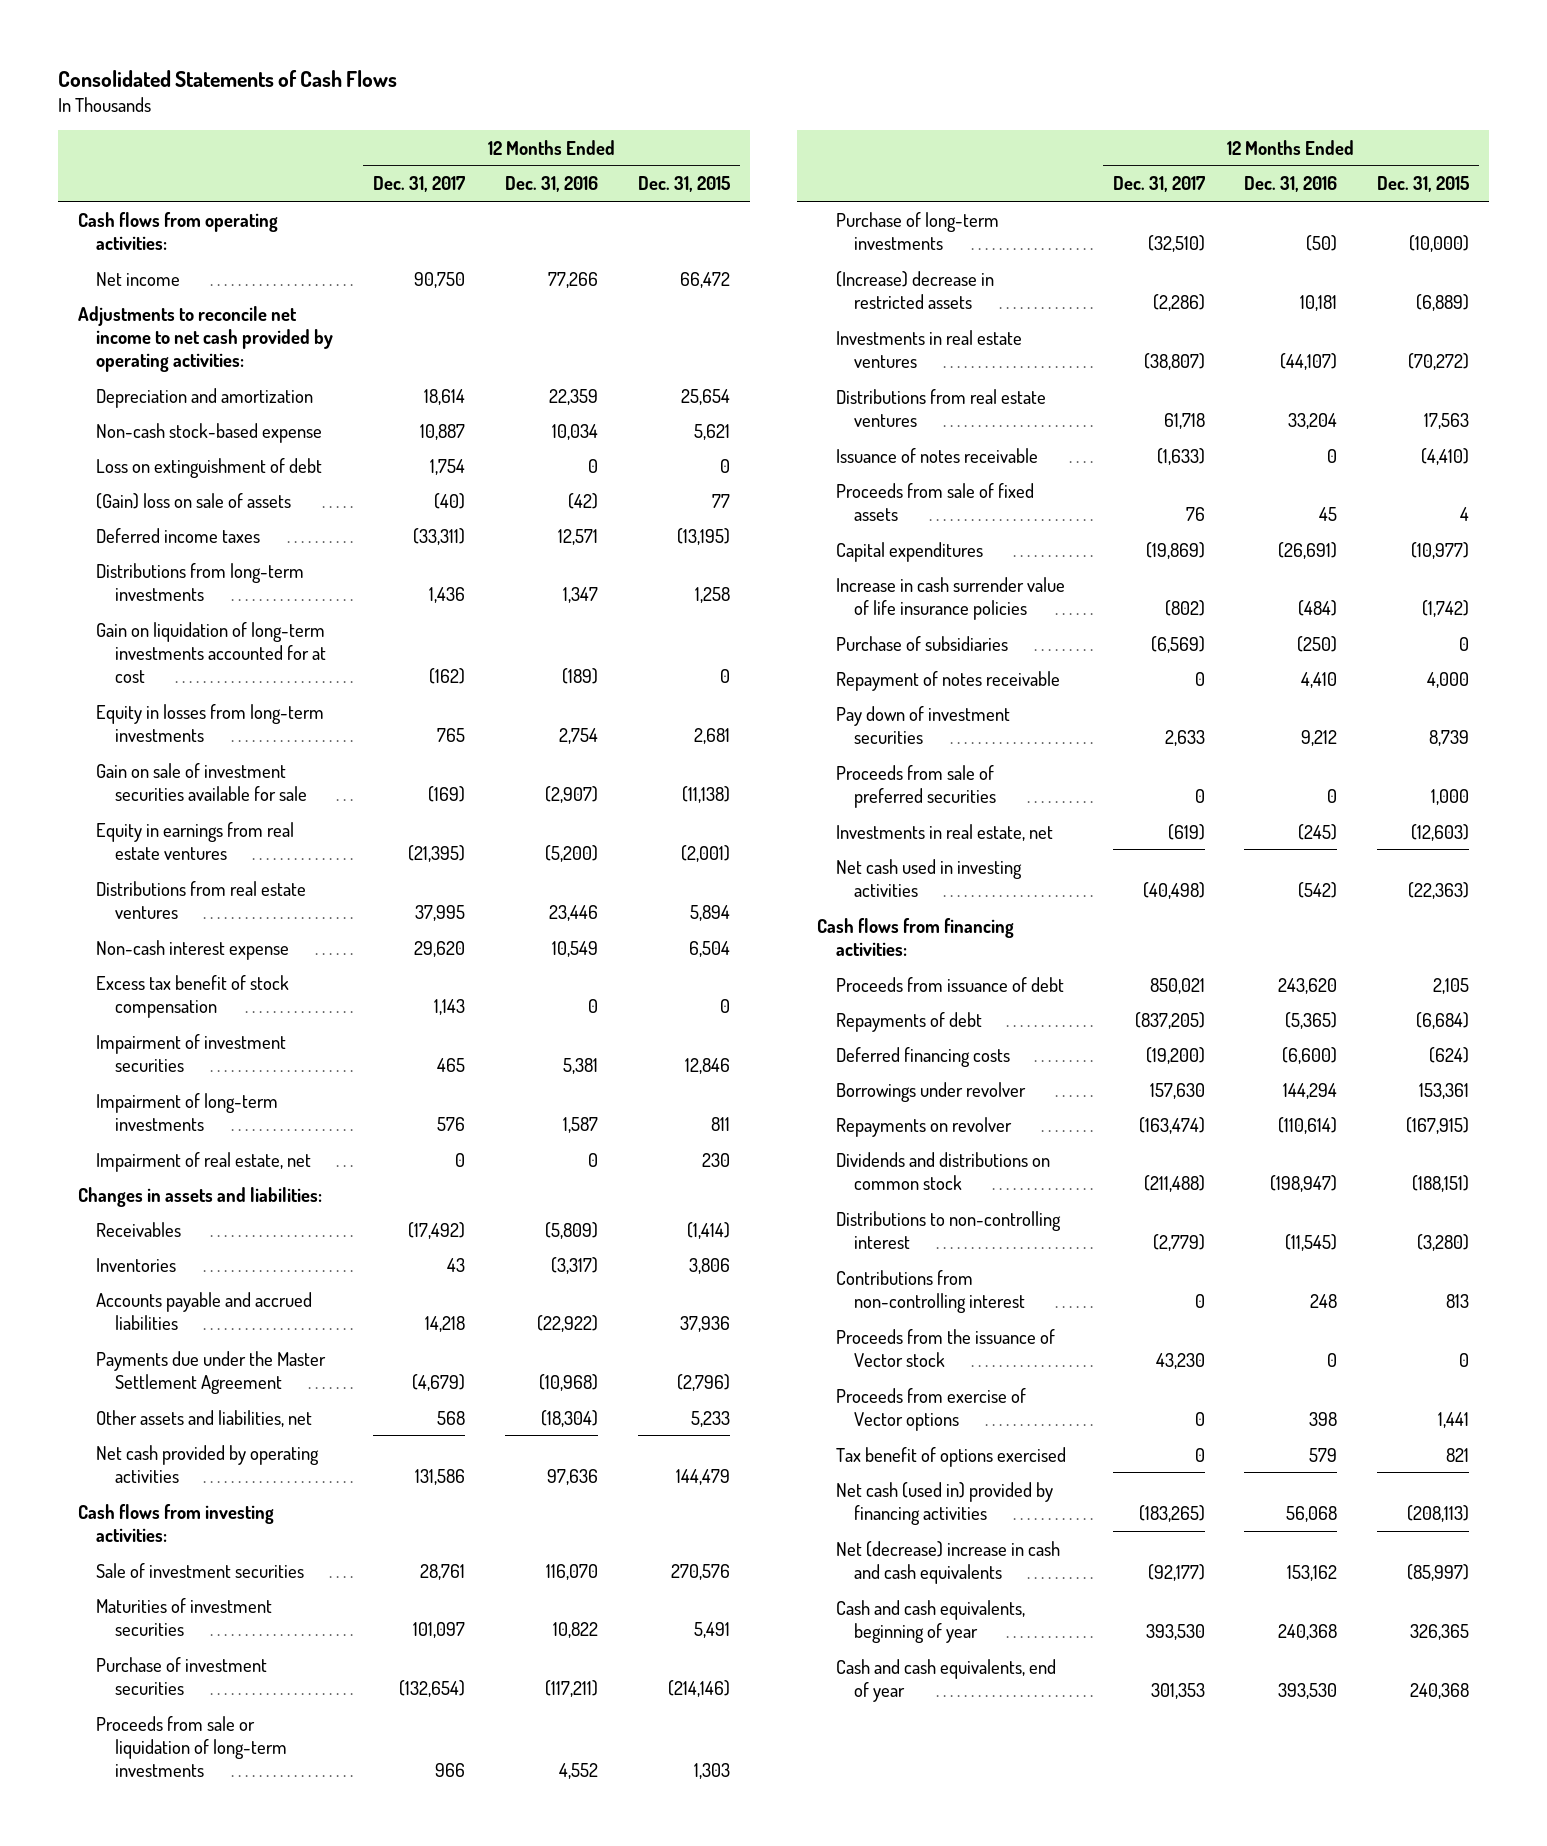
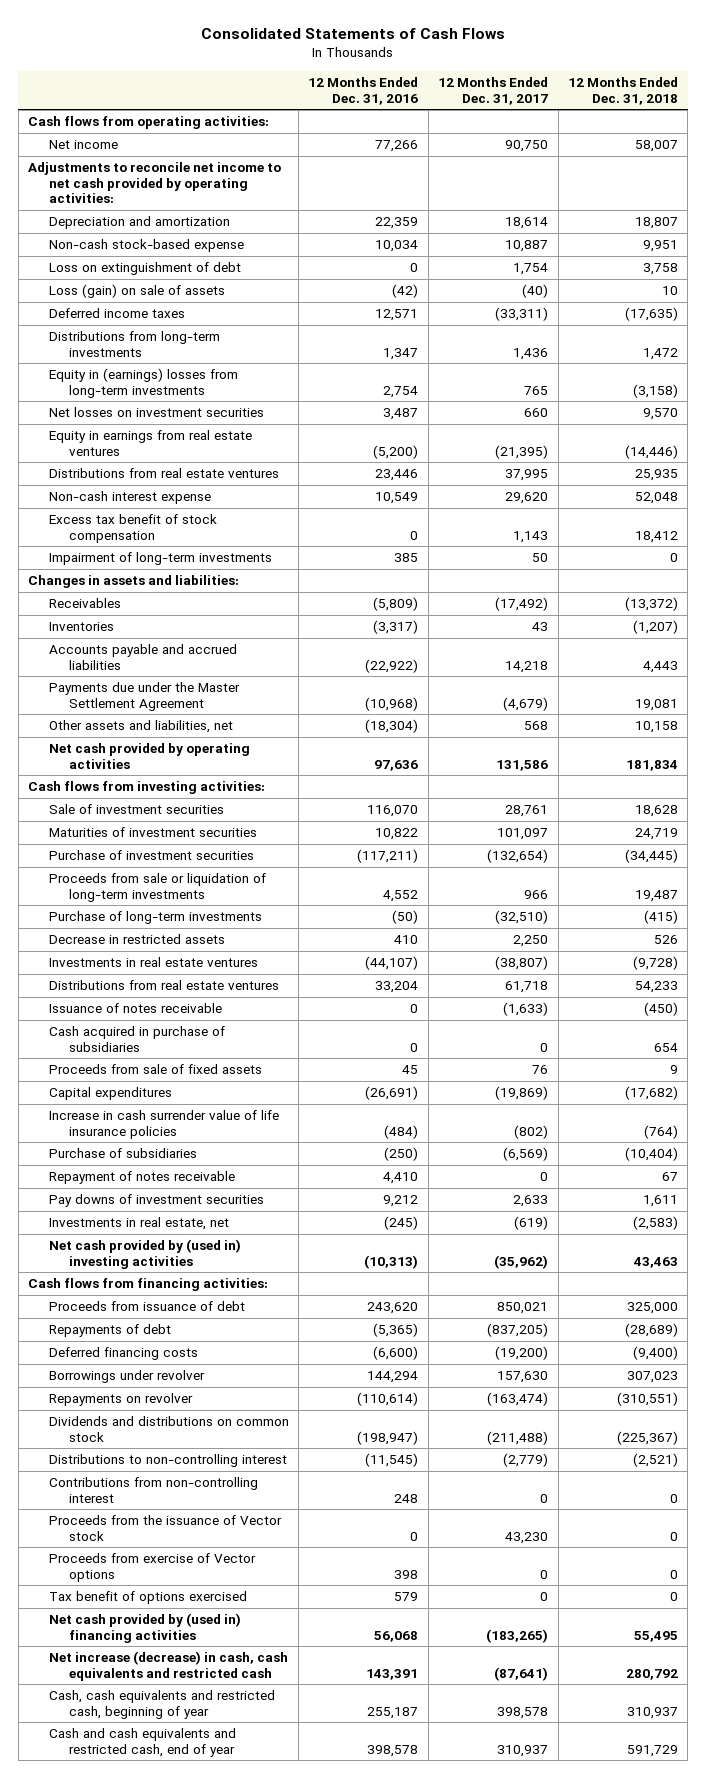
[638,176,731,193] Dec. 31, 2015 -> none
none -> [567,76,678,105] 12 Months Ended Dec. 31, 2018
[96,492,292,509] (Gain) loss on sale of assets -> [48,284,225,299] Loss (gain) on sale of assets
[96,621,326,684] Gain on liquidation of long-term investments accounted for at cost -> none
[96,703,325,742] Equity in losses from long-term investments -> [48,368,238,398] Equity in (earnings) losses from long-term investments
[96,762,307,801] Gain on sale of investment securities available for sale -> [48,407,264,418] Net losses on investment securities
[428,785,466,802] (169) -> [524,408,549,418] 660
[545,785,599,803] (2,907) -> [383,408,419,421] 3,487
[96,1033,287,1072] Impairment of investment securities -> none
[96,1151,312,1172] Impairment of real estate, net -> none
[437,1116,466,1131] 576 -> [532,553,549,563] 50
[563,1116,599,1133] 1,587 -> [394,553,419,563] 385
[835,270,994,309] (Increase) decrease in restricted assets -> [48,934,225,945] Decrease in restricted assets
[1152,293,1205,311] (2,286) -> [513,935,549,948] 2,250
[1300,294,1338,311] 10,181 -> [394,935,419,945] 410
none -> [48,1026,225,1052] Cash acquired in purchase of subsidiaries
[835,764,997,808] Proceeds from sale of preferred securities -> none
[835,705,1010,744] Pay down of investment securities -> [48,1194,264,1208] Pay downs of investment securities
[835,858,1022,897] Net cash used in investing activities -> [48,1239,241,1269] Net cash provided by (used in) investing activities
[1142,881,1205,899] (40,498) -> [494,1254,549,1269] (35,962)
[1298,881,1338,898] (542) -> [364,1254,419,1269] (10,313)
[835,1481,1053,1525] Net cash (used in) provided by financing activities -> [48,1613,241,1643] Net cash provided by (used in) financing activities
[835,1540,1060,1584] Net (decrease) increase in cash and cash equivalents -> [48,1651,288,1681] Net increase (decrease) in cash, cash equivalents and restricted cash
[1147,1563,1205,1581] (92,177) -> [494,1666,549,1681] (87,641)
[1287,1564,1338,1581] 153,162 -> [366,1668,419,1680] 143,391
[835,1599,1025,1643] Cash and cash equivalents, beginning of year -> [48,1690,275,1719] Cash, cash equivalents and restricted cash, beginning of year
[1145,1623,1205,1640] 393,530 -> [497,1706,549,1719] 398,578
[1278,1623,1338,1640] 240,368 -> [367,1706,419,1719] 255,187
[835,1658,1056,1702] Cash and cash equivalents, end of year -> [48,1728,236,1757] Cash and cash equivalents and restricted cash, end of year
[1150,1682,1205,1699] 301,353 -> [497,1744,549,1757] 310,937
[1278,1682,1338,1699] 393,530 -> [367,1744,419,1757] 398,578

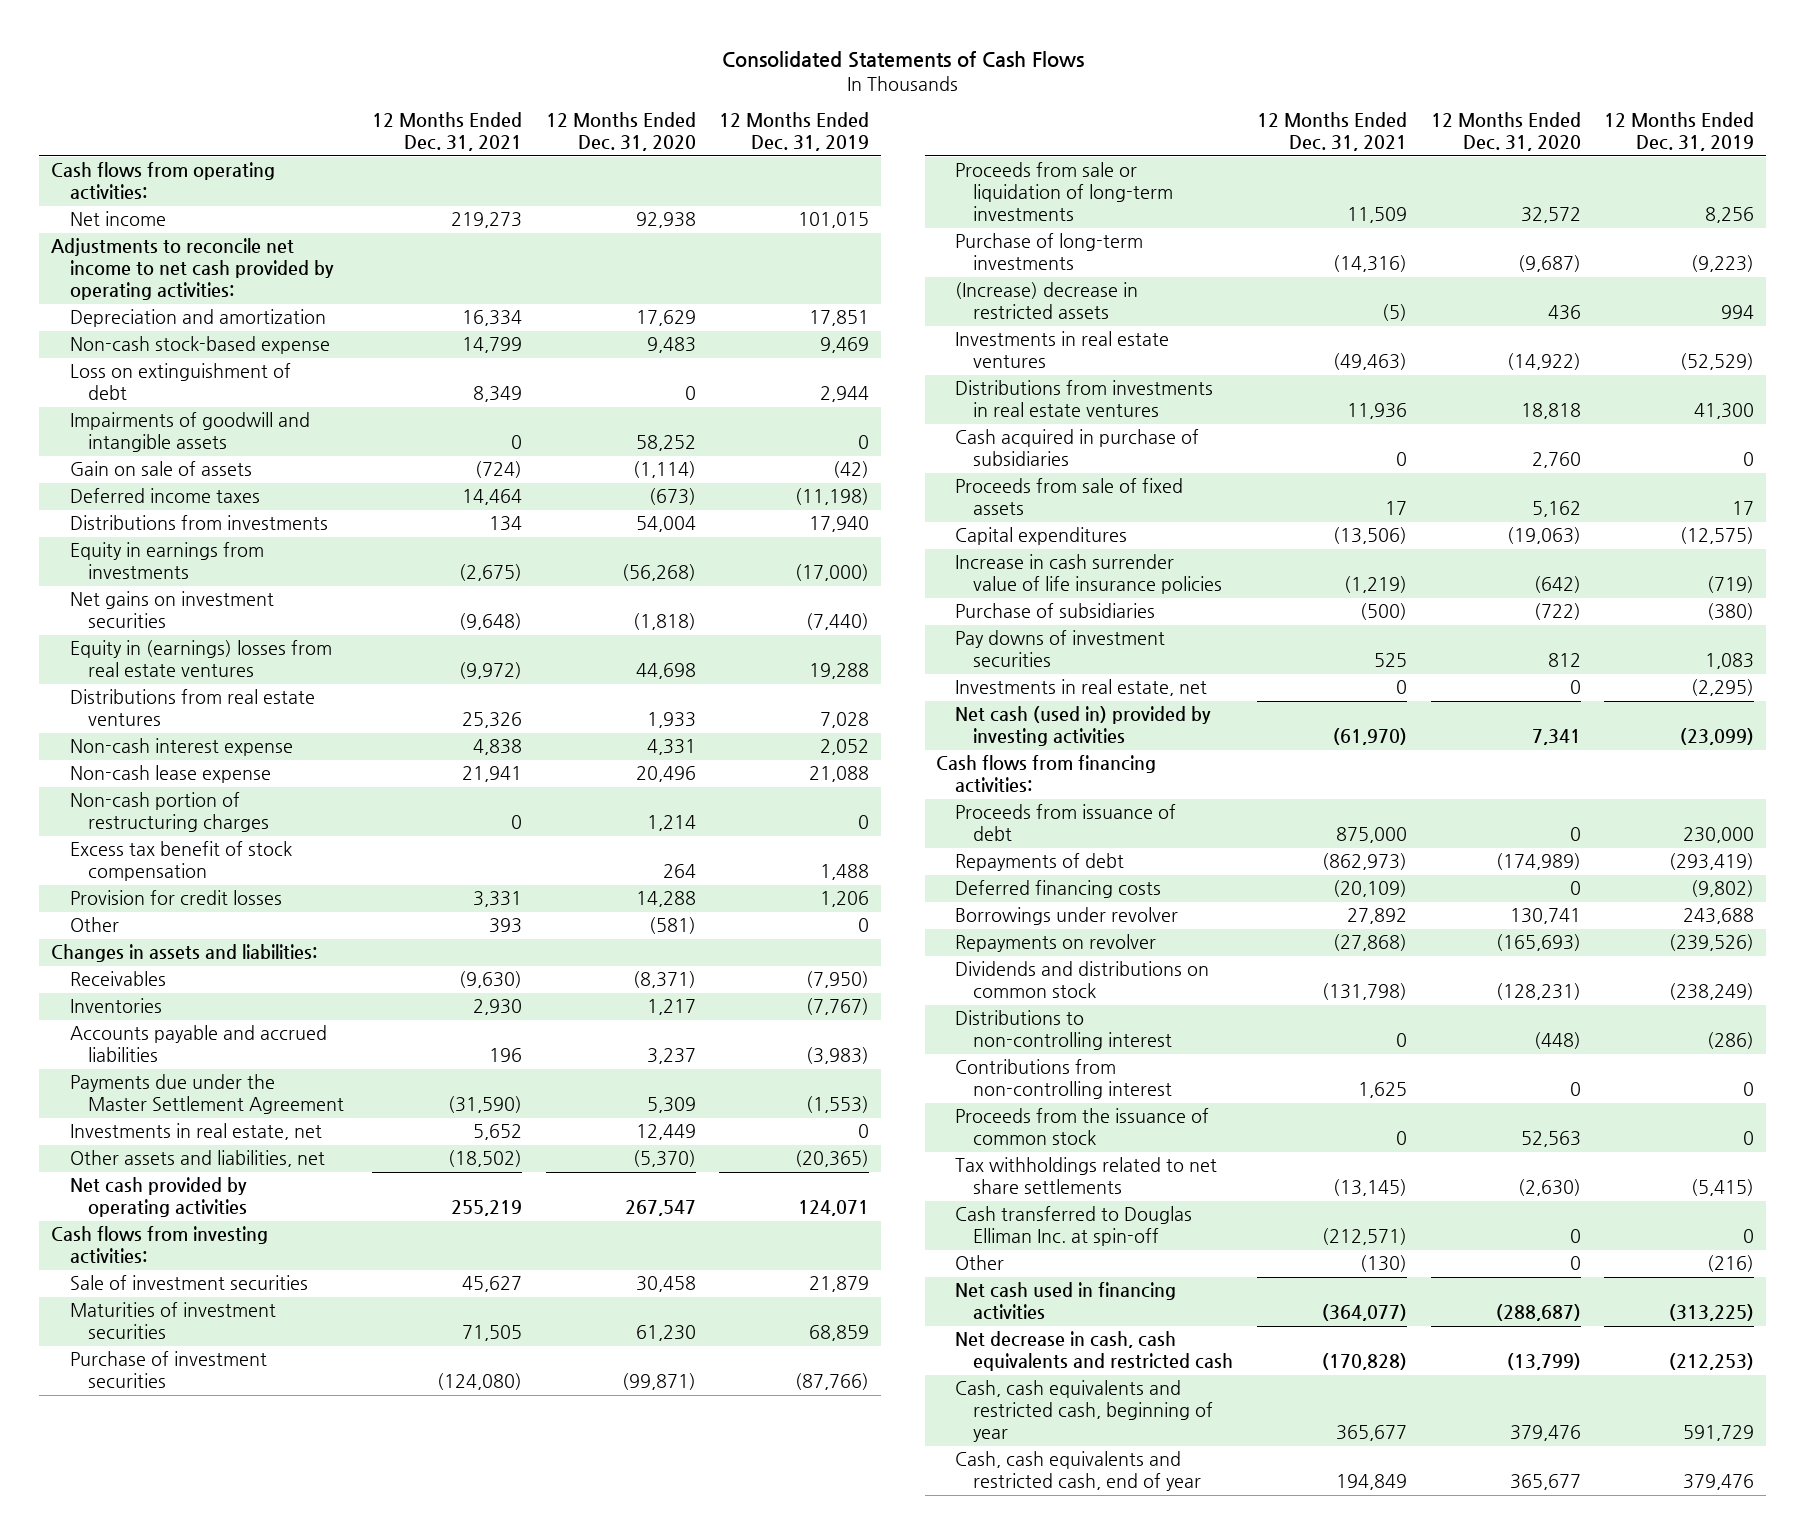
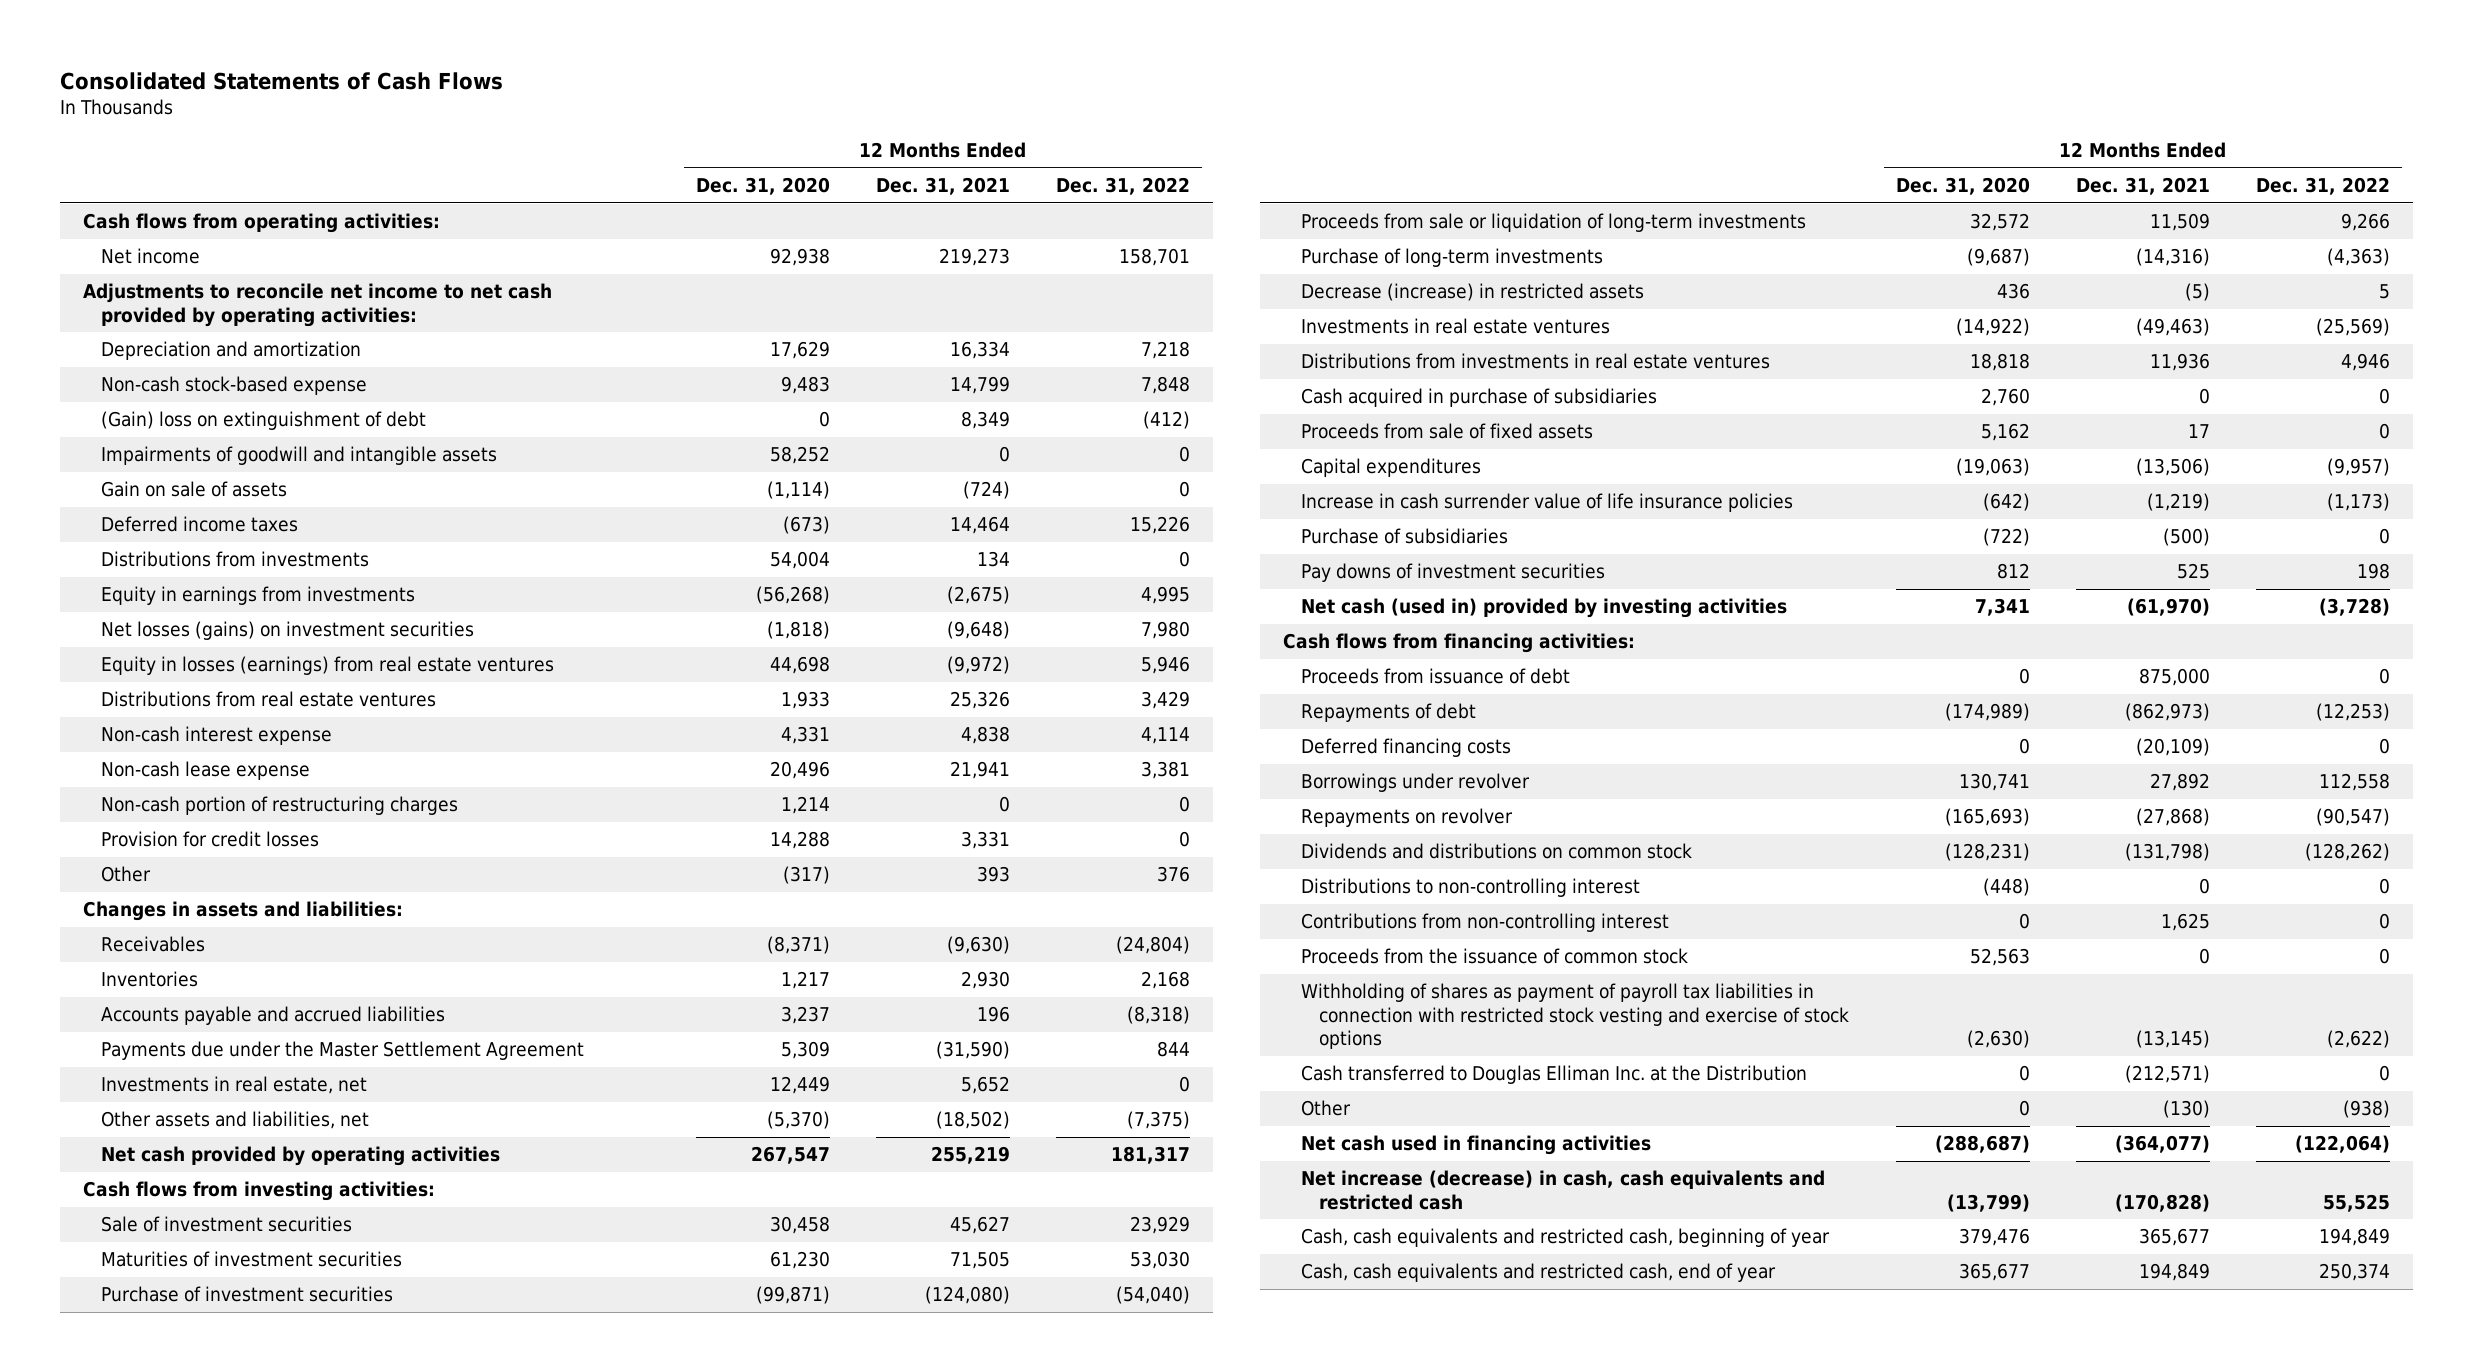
[719,112,870,152] 12 Months Ended Dec. 31, 2019 -> none
none -> [1056,176,1191,195] Dec. 31, 2022
[69,363,291,401] Loss on extinguishment of debt -> [101,411,427,431] (Gain) loss on extinguishment of debt
[69,591,274,629] Net gains on investment securities -> [101,621,475,641] Net losses (gains) on investment securities
[69,640,332,678] Equity in (earnings) losses from real estate ventures -> [101,656,555,676] Equity in losses (earnings) from real estate ventures
[69,841,292,882] Excess tax benefit of stock compensation -> none
[648,917,696,935] (581) -> [782,866,830,885] (317)
[954,282,1138,320] (Increase) decrease in restricted assets -> [1301,283,1645,302] Decrease (increase) in restricted assets
[954,679,1207,697] Investments in real estate, net -> none
[954,1157,1217,1195] Tax withholdings related to net share settlements -> [1301,983,1850,1050] Withholding of shares as payment of payroll tax liabilities in connection with restricted stock vesting and exercise of stock options
[954,1206,1192,1247] Cash transferred to Douglas Elliman Inc. at spin-off -> [1301,1065,1808,1085] Cash transferred to Douglas Elliman Inc. at the Distribution
[954,1331,1233,1372] Net decrease in cash, cash equivalents and restricted cash -> [1301,1170,1826,1210] Net increase (decrease) in cash, cash equivalents and restricted cash

